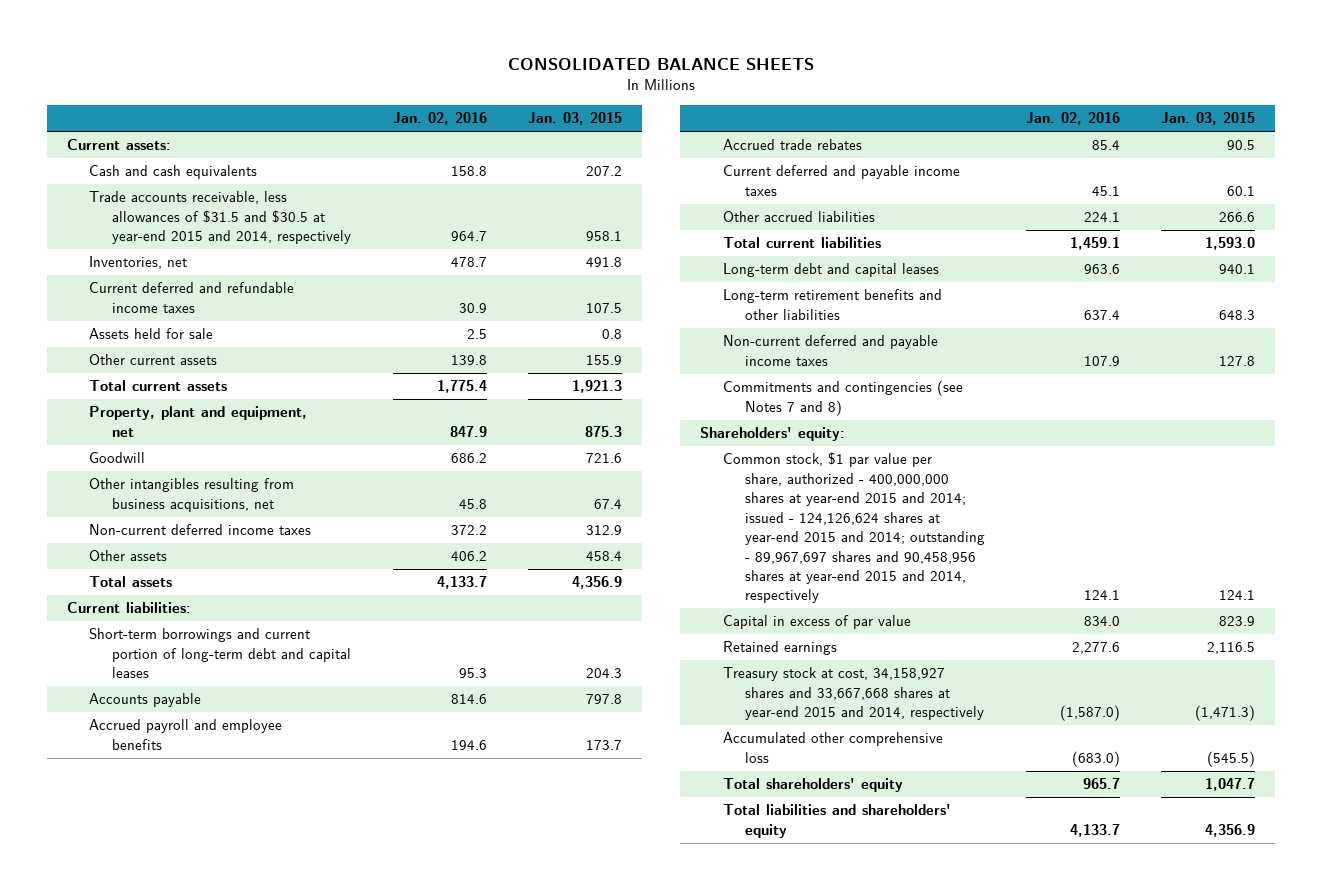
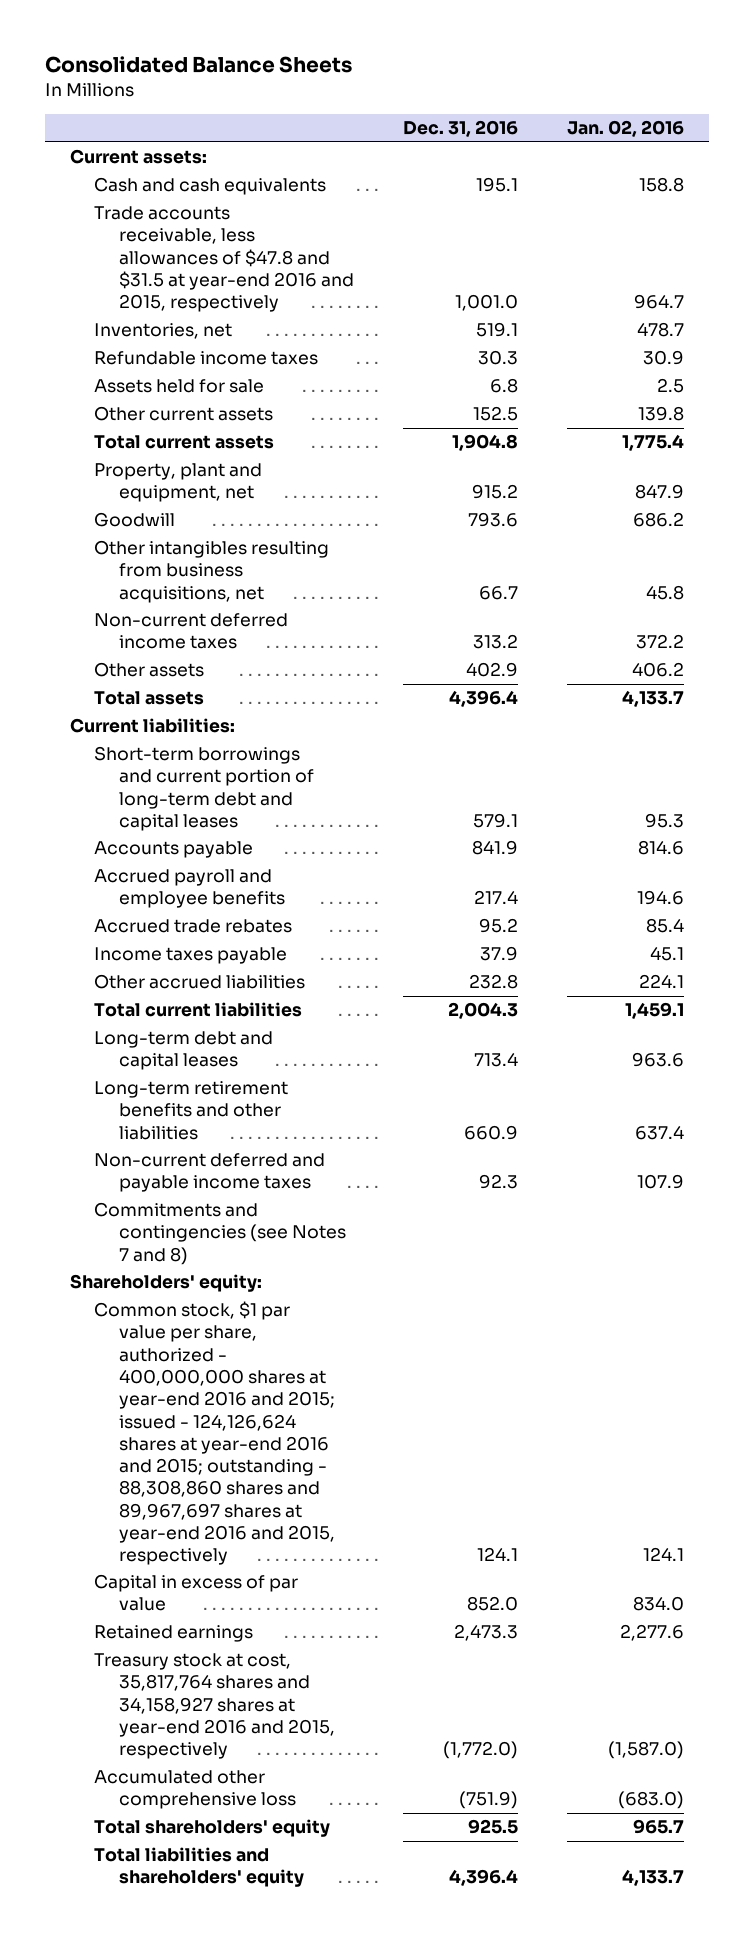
[507,57,814,70] CONSOLIDATED BALANCE SHEETS -> [44,56,352,74] Consolidated Balance Sheets
[527,112,622,126] Jan. 03, 2015 -> none
none -> [403,120,519,138] Dec. 31, 2016
[89,191,351,245] Trade accounts receivable, less allowances of $31.5 and $30.5 at year-end 2015 and 2014, respectively -> [94,206,354,313] Trade accounts receivable, less allowances of $47.8 and $31.5 at year-end 2016 and 2015, respectively
[89,282,295,313] Current deferred and refundable income taxes -> [94,351,319,366] Refundable income taxes
[722,165,960,196] Current deferred and payable income taxes -> [94,947,288,965] Income taxes payable
[722,452,985,604] Common stock, $1 par value per share, authorized - 400,000,000 shares at year-end 2015 and 2014; issued - 124,126,624 shares at year-end 2015 and 2014; outstanding - 89,967,697 shares and 90,458,956 shares at year-end 2015 and 2014, respectively -> [94,1301,335,1566] Common stock, $1 par value per share, authorized - 400,000,000 shares at year-end 2016 and 2015; issued - 124,126,624 shares at year-end 2016 and 2015; outstanding - 88,308,860 shares and 89,967,697 shares at year-end 2016 and 2015, respectively
[722,667,984,721] Treasury stock at cost, 34,158,927 shares and 33,667,668 shares at year-end 2015 and 2014, respectively -> [94,1653,335,1760] Treasury stock at cost, 35,817,764 shares and 34,158,927 shares at year-end 2016 and 2015, respectively

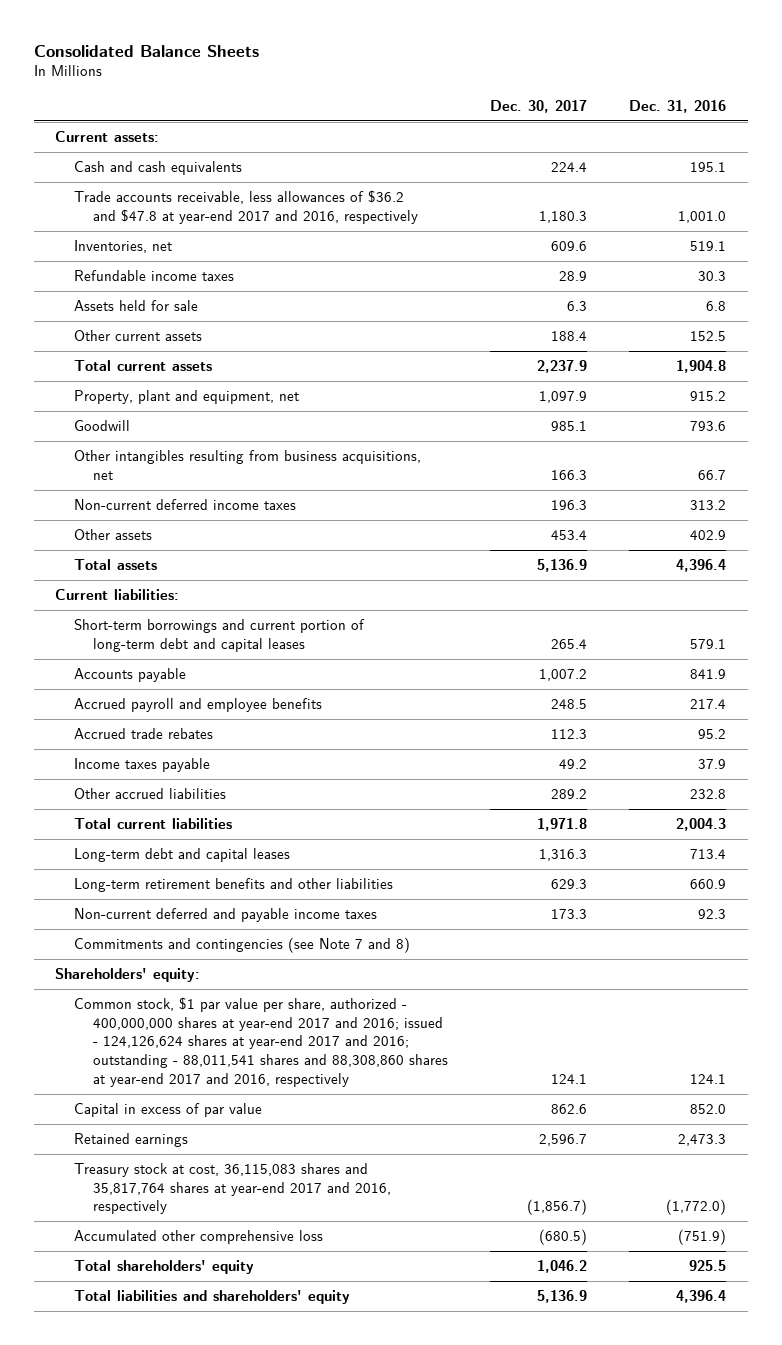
[567,120,685,138] Jan. 02, 2016 -> none
none -> [490,99,588,113] Dec. 30, 2017
[94,206,354,313] Trade accounts receivable, less allowances of $47.8 and $31.5 at year-end 2016 and 2015, respectively -> [74,190,418,224] Trade accounts receivable, less allowances of $36.2 and $47.8 at year-end 2017 and 2016, respectively
[94,1202,346,1265] Commitments and contingencies (see Notes 7 and 8) -> [74,937,411,954] Commitments and contingencies (see Note 7 and 8)
[94,1301,335,1566] Common stock, $1 par value per share, authorized - 400,000,000 shares at year-end 2016 and 2015; issued - 124,126,624 shares at year-end 2016 and 2015; outstanding - 88,308,860 shares and 89,967,697 shares at year-end 2016 and 2015, respectively -> [74,997,448,1087] Common stock, $1 par value per share, authorized - 400,000,000 shares at year-end 2017 and 2016; issued - 124,126,624 shares at year-end 2017 and 2016; outstanding - 88,011,541 shares and 88,308,860 shares at year-end 2017 and 2016, respectively
[94,1653,335,1760] Treasury stock at cost, 35,817,764 shares and 34,158,927 shares at year-end 2016 and 2015, respectively -> [74,1163,391,1215] Treasury stock at cost, 36,115,083 shares and 35,817,764 shares at year-end 2017 and 2016, respectively

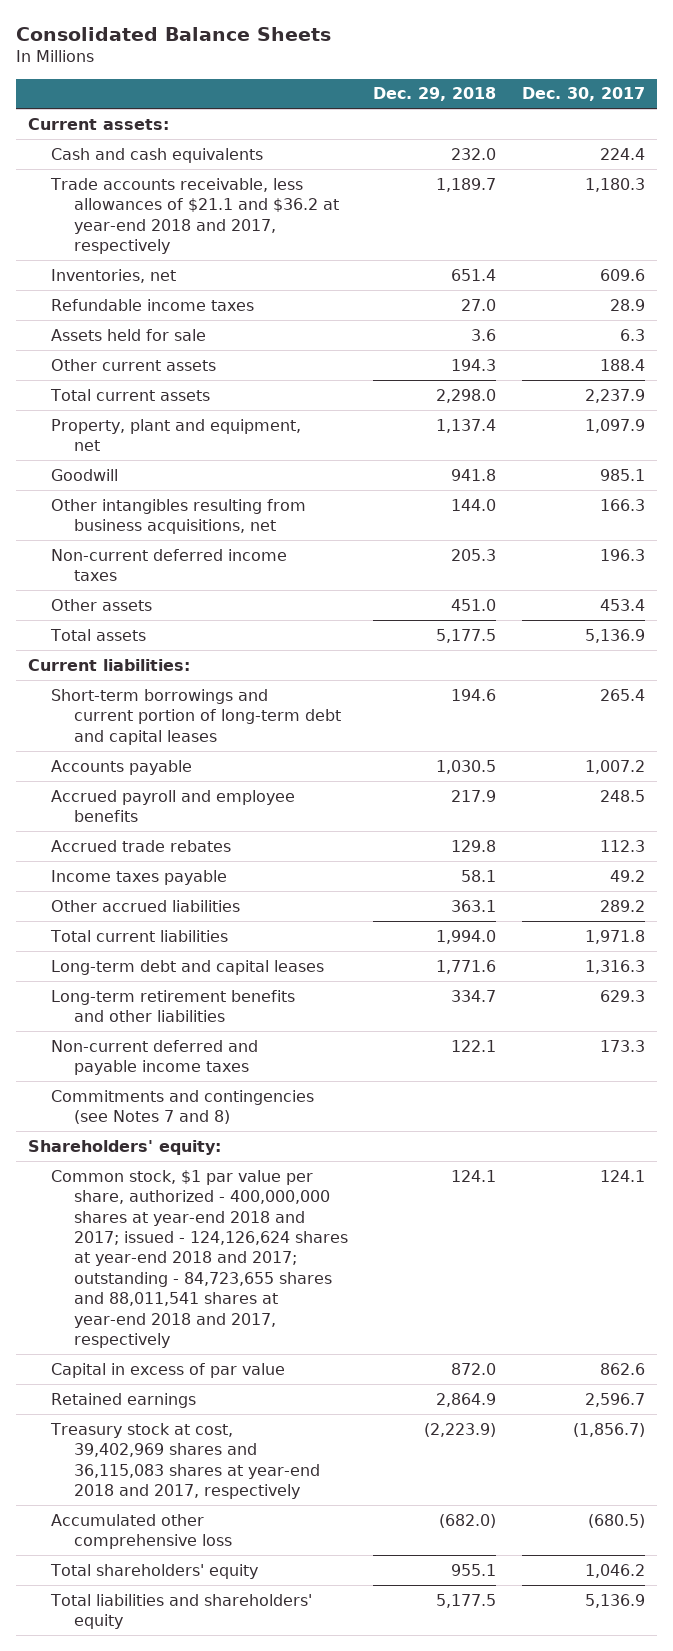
[629,99,727,113] Dec. 31, 2016 -> none
none -> [373,87,497,102] Dec. 29, 2018
[74,190,418,224] Trade accounts receivable, less allowances of $36.2 and $47.8 at year-end 2017 and 2016, respectively -> [50,177,339,255] Trade accounts receivable, less allowances of $21.1 and $36.2 at year-end 2018 and 2017, respectively
[74,937,411,954] Commitments and contingencies (see Note 7 and 8) -> [51,1089,315,1125] Commitments and contingencies (see Notes 7 and 8)
[74,997,448,1087] Common stock, $1 par value per share, authorized - 400,000,000 shares at year-end 2017 and 2016; issued - 124,126,624 shares at year-end 2017 and 2016; outstanding - 88,011,541 shares and 88,308,860 shares at year-end 2017 and 2016, respectively -> [51,1169,348,1349] Common stock, $1 par value per share, authorized - 400,000,000 shares at year-end 2018 and 2017; issued - 124,126,624 shares at year-end 2018 and 2017; outstanding - 84,723,655 shares and 88,011,541 shares at year-end 2018 and 2017, respectively
[74,1163,391,1215] Treasury stock at cost, 36,115,083 shares and 35,817,764 shares at year-end 2017 and 2016, respectively -> [50,1422,320,1500] Treasury stock at cost, 39,402,969 shares and 36,115,083 shares at year-end 2018 and 2017, respectively

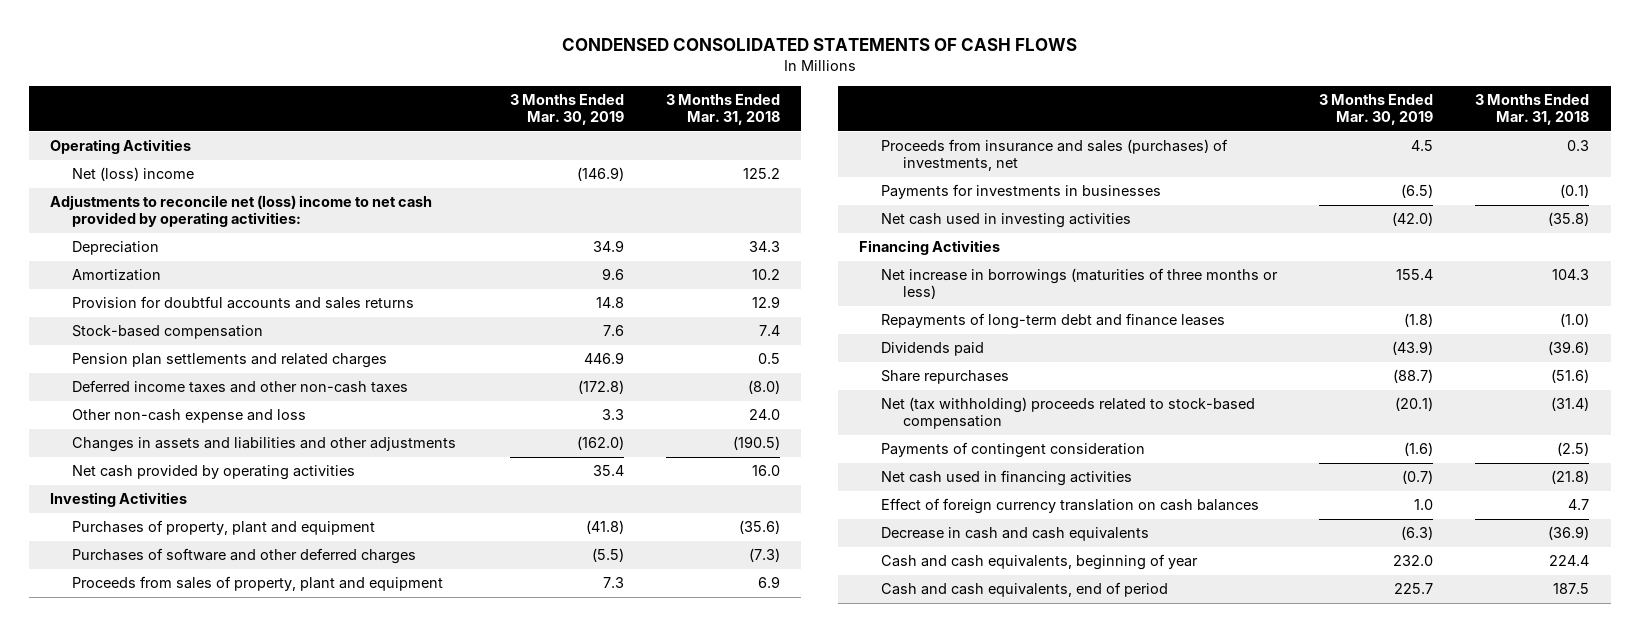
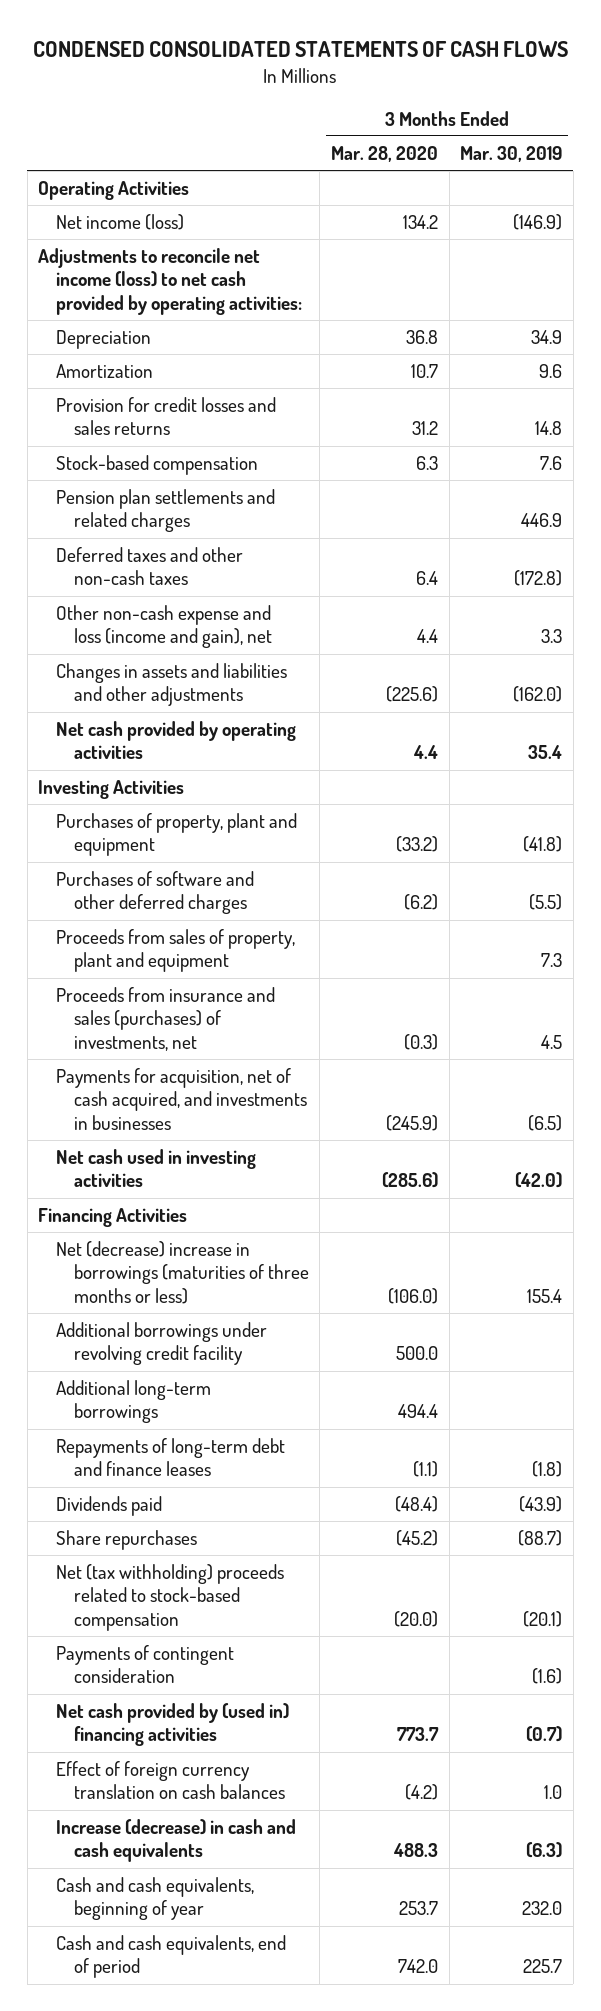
[666,94,781,125] 3 Months Ended Mar. 31, 2018 -> none
none -> [331,146,439,163] Mar. 28, 2020
[71,167,194,182] Net (loss) income -> [56,214,185,231] Net income (loss)
[49,195,432,228] Adjustments to reconcile net (loss) income to net cash provided by operating activities: -> [38,248,303,315] Adjustments to reconcile net income (loss) to net cash provided by operating activities:
[71,296,414,310] Provision for doubtful accounts and sales returns -> [56,397,277,436] Provision for credit losses and sales returns
[71,380,408,394] Deferred income taxes and other non-cash taxes -> [56,547,244,586] Deferred taxes and other non-cash taxes
[71,409,306,424] Other non-cash expense and loss -> [56,605,272,649] Other non-cash expense and loss (income and gain), net
[881,184,1162,200] Payments for investments in businesses -> none
none -> [56,1068,307,1130] Payments for acquisition, net of cash acquired, and investments in businesses
[881,268,1279,300] Net increase in borrowings (maturities of three months or less) -> [56,1241,309,1304] Net (decrease) increase in borrowings (maturities of three months or less)
none -> [56,1322,268,1366] Additional borrowings under revolving credit facility
none -> [56,1380,212,1424] Additional long-term borrowings
[881,470,1133,487] Net cash used in financing activities -> [56,1703,290,1747] Net cash provided by (used in) financing activities
[881,527,1150,542] Decrease in cash and cash equivalents -> [56,1819,297,1863] Increase (decrease) in cash and cash equivalents

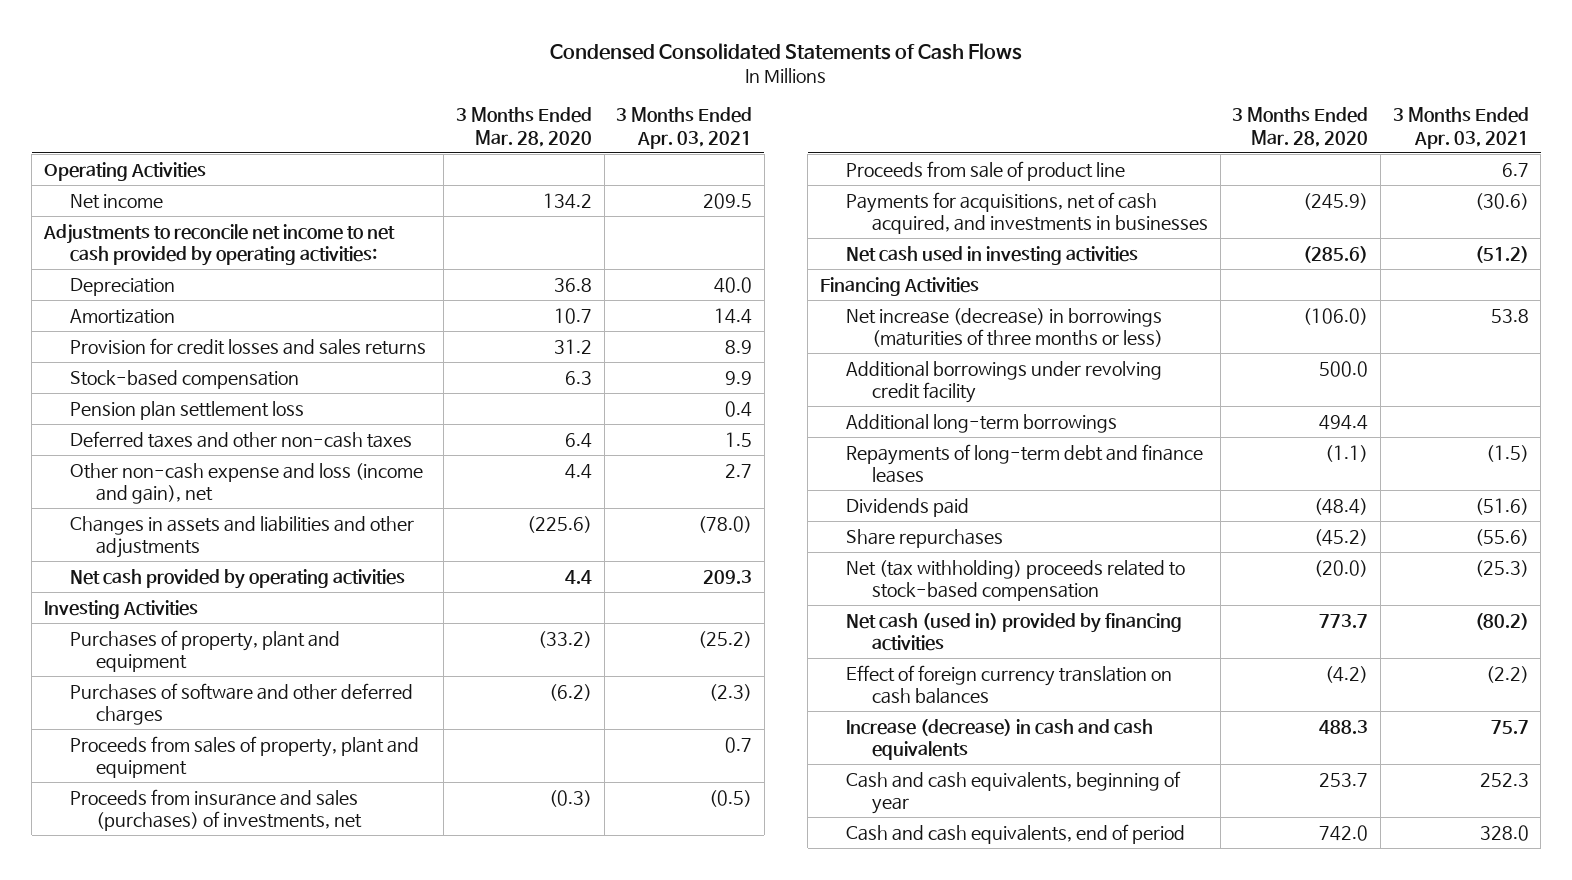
[33,40,569,57] CONDENSED CONSOLIDATED STATEMENTS OF CASH FLOWS -> [550,42,1023,60] Condensed Consolidated Statements of Cash Flows
[460,146,563,163] Mar. 30, 2019 -> none
none -> [616,107,753,149] 3 Months Ended Apr. 03, 2021
[56,214,185,231] Net income (loss) -> [69,193,163,209] Net income
[38,248,303,315] Adjustments to reconcile net income (loss) to net cash provided by operating activities: -> [42,223,395,266] Adjustments to reconcile net income to net cash provided by operating activities:
[56,489,276,533] Pension plan settlements and related charges -> [69,400,304,420] Pension plan settlement loss
none -> [846,160,1126,181] Proceeds from sale of product line
[56,1068,307,1130] Payments for acquisition, net of cash acquired, and investments in businesses -> [846,191,1209,234] Payments for acquisitions, net of cash acquired, and investments in businesses
[56,1241,309,1304] Net (decrease) increase in borrowings (maturities of three months or less) -> [846,307,1164,347] Net increase (decrease) in borrowings (maturities of three months or less)
[56,1645,235,1684] Payments of contingent consideration -> none
[56,1703,290,1747] Net cash provided by (used in) financing activities -> [846,612,1183,651] Net cash (used in) provided by financing activities

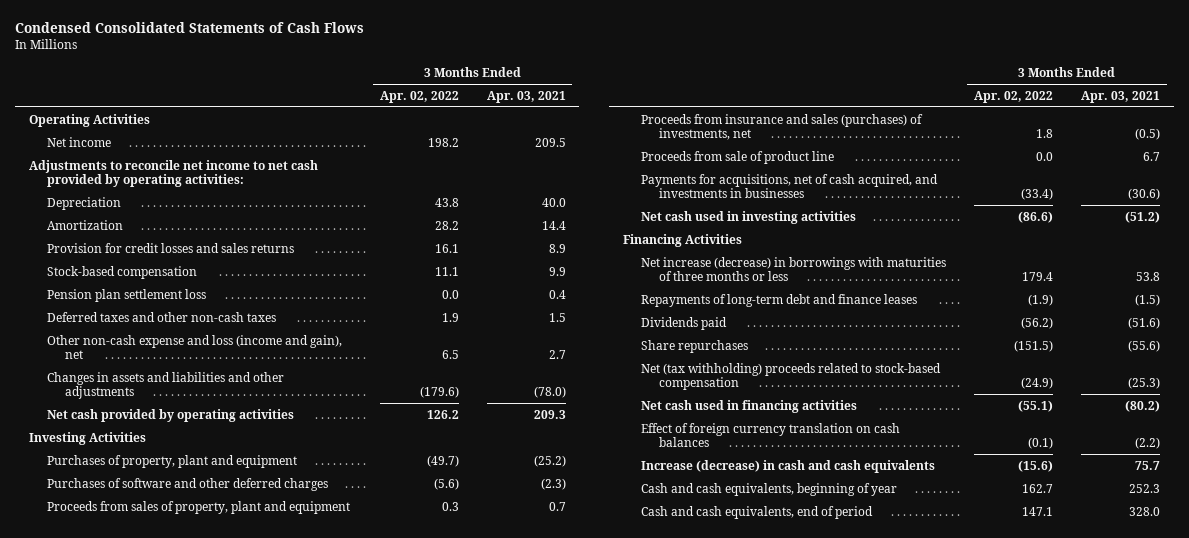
[455,107,592,147] 3 Months Ended Mar. 28, 2020 -> none
none -> [379,90,459,103] Apr. 02, 2022
[846,360,1163,403] Additional borrowings under revolving credit facility -> none
[846,413,1118,433] Additional long-term borrowings -> none
[846,307,1164,347] Net increase (decrease) in borrowings (maturities of three months or less) -> [641,256,947,282] Net increase (decrease) in borrowings with maturities of three months or less
[846,612,1183,651] Net cash (used in) provided by financing activities -> [641,399,858,413] Net cash used in financing activities

